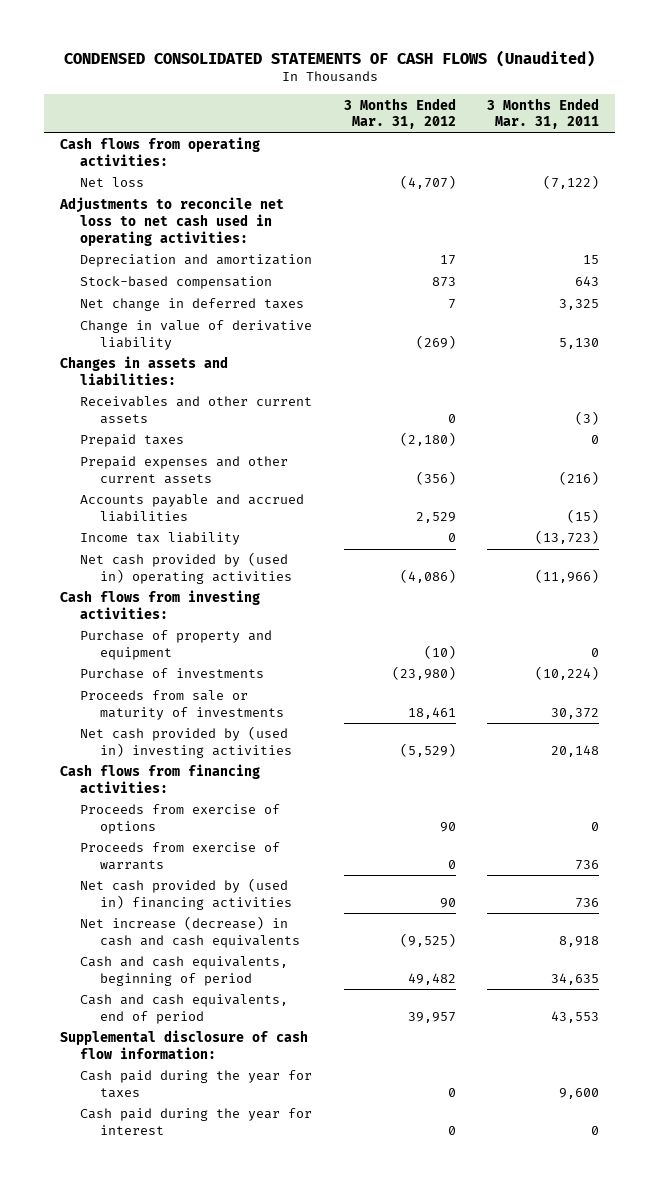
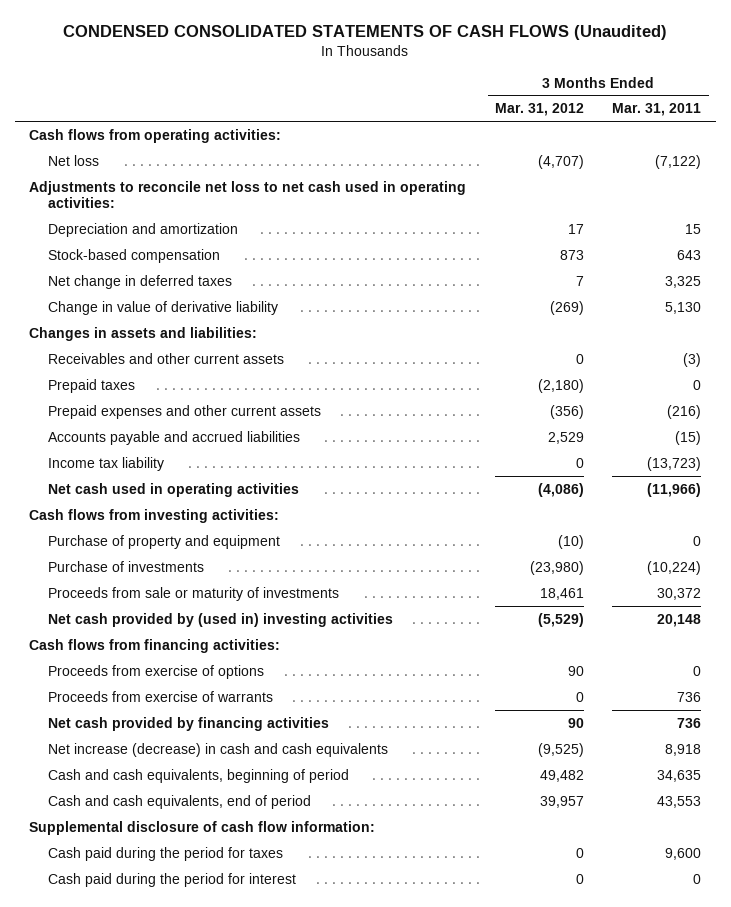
[79,552,293,585] Net cash provided by (used in) operating activities -> [47,482,299,497] Net cash used in operating activities
[79,878,293,911] Net cash provided by (used in) financing activities -> [47,716,329,731] Net cash provided by financing activities
[79,1070,312,1099] Cash paid during the year for taxes -> [47,846,283,861] Cash paid during the period for taxes
[79,1108,312,1136] Cash paid during the year for interest -> [47,872,296,887] Cash paid during the period for interest

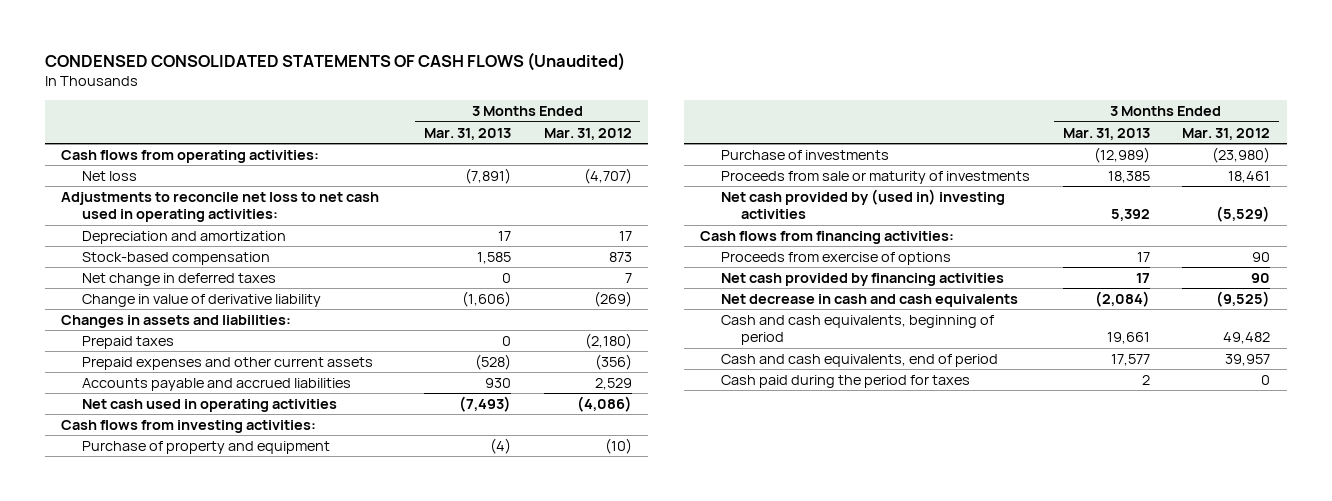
[612,103,702,117] Mar. 31, 2011 -> none
none -> [423,127,511,140] Mar. 31, 2013
[47,352,284,364] Receivables and other current assets -> none
[47,456,164,471] Income tax liability -> none
[47,690,273,702] Proceeds from exercise of warrants -> none
[47,742,388,757] Net increase (decrease) in cash and cash equivalents -> [720,293,1018,307] Net decrease in cash and cash equivalents
[29,820,376,835] Supplemental disclosure of cash flow information: -> none
[47,872,296,887] Cash paid during the period for interest -> none

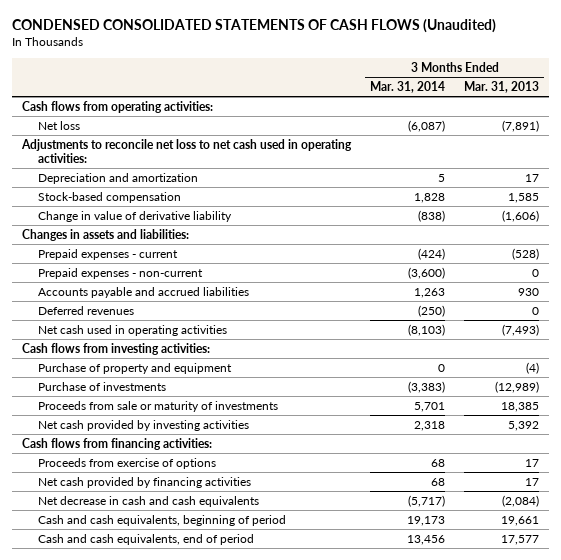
[543,127,632,140] Mar. 31, 2012 -> none
none -> [369,81,445,94] Mar. 31, 2014
[81,272,276,286] Net change in deferred taxes -> none
[81,335,174,349] Prepaid taxes -> none
[81,356,373,370] Prepaid expenses and other current assets -> [38,248,179,260] Prepaid expenses - current
none -> [38,267,204,279] Prepaid expenses - non-current
none -> [38,305,135,315] Deferred revenues
[720,188,1005,220] Net cash provided by (used in) investing activities -> [38,419,250,431] Net cash provided by investing activities
[720,374,970,388] Cash paid during the period for taxes -> none

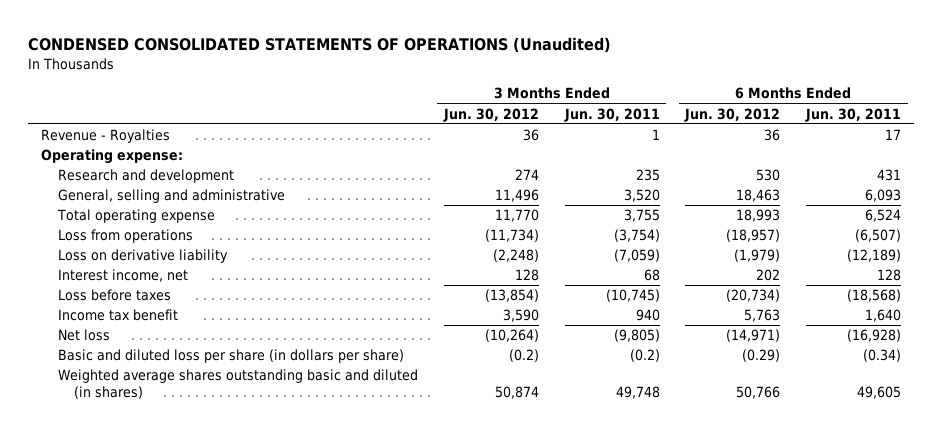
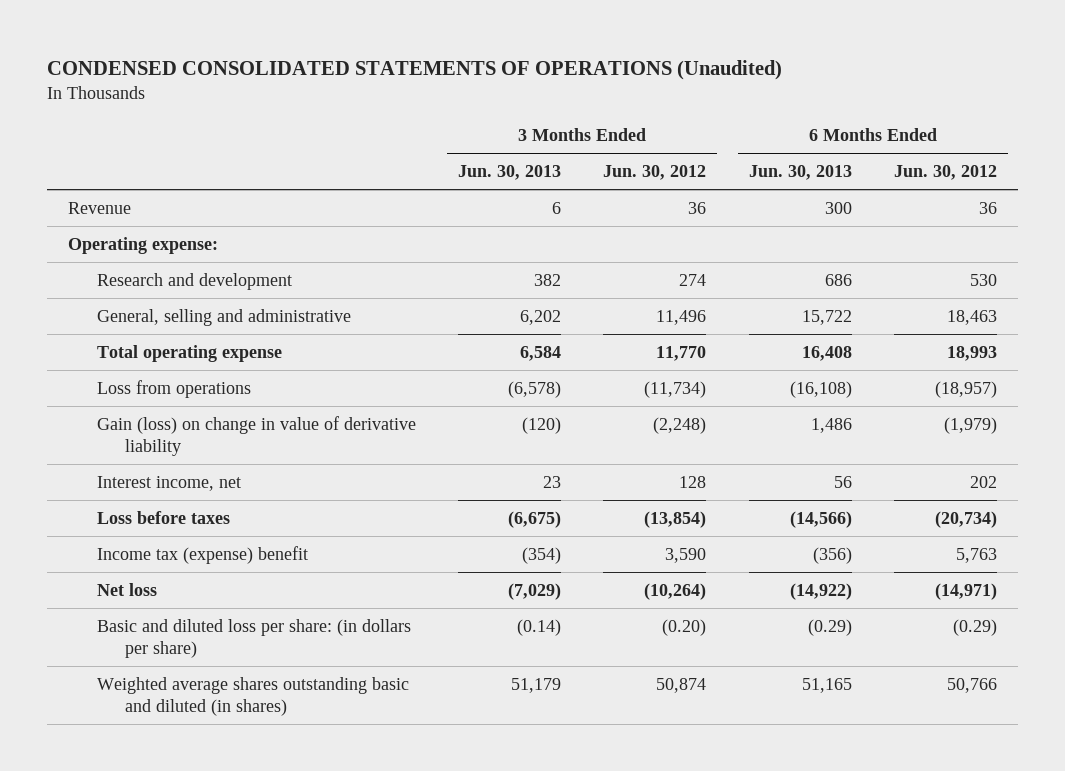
[563,107,660,122] Jun. 30, 2011 -> none
[805,107,902,122] Jun. 30, 2011 -> none
none -> [458,164,562,180] Jun. 30, 2013
none -> [748,164,852,180] Jun. 30, 2013
[41,129,171,144] Revenue - Royalties -> [68,201,132,214] Revenue
[57,249,228,264] Loss on derivative liability -> [96,415,416,457] Gain (loss) on change in value of derivative liability
[57,309,178,322] Income tax benefit -> [96,545,308,564] Income tax (expense) benefit
[57,349,404,364] Basic and diluted loss per share (in dollars per share) -> [96,618,411,659] Basic and diluted loss per share: (in dollars per share)
[508,349,539,363] (0.2) -> [662,618,707,636] (0.20)

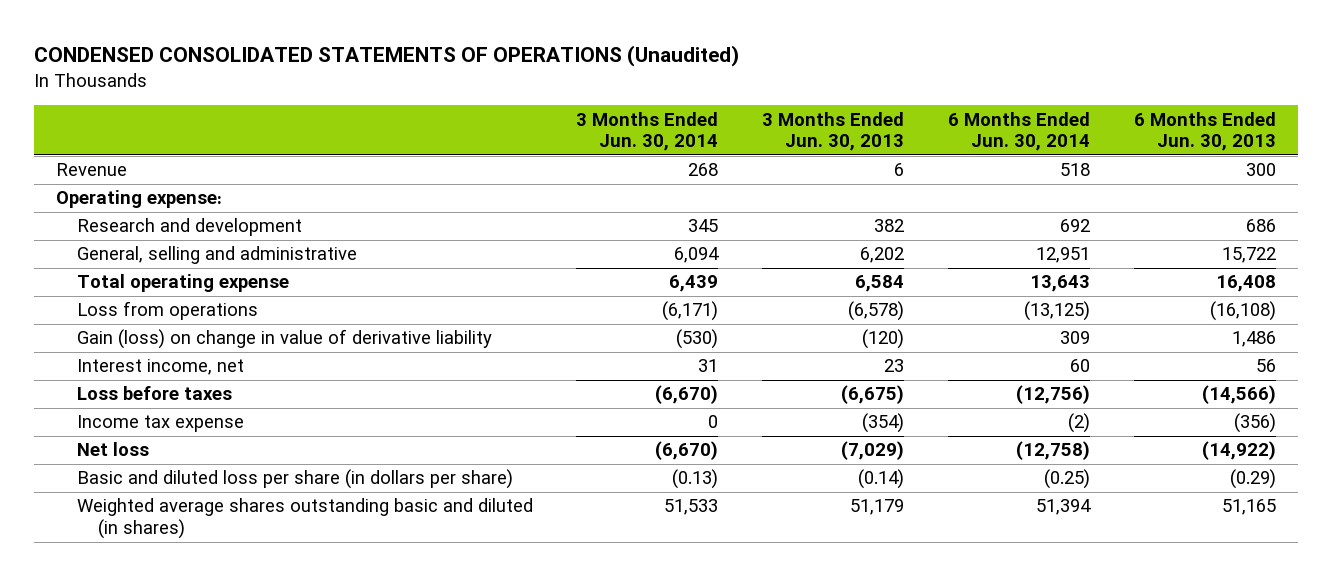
[603,164,707,180] Jun. 30, 2012 -> none
[894,164,998,180] Jun. 30, 2012 -> none
none -> [576,111,719,152] 3 Months Ended Jun. 30, 2014
none -> [948,111,1091,152] 6 Months Ended Jun. 30, 2014
[96,545,308,564] Income tax (expense) benefit -> [76,415,244,433] Income tax expense
[96,618,411,659] Basic and diluted loss per share: (in dollars per share) -> [76,469,513,490] Basic and diluted loss per share (in dollars per share)

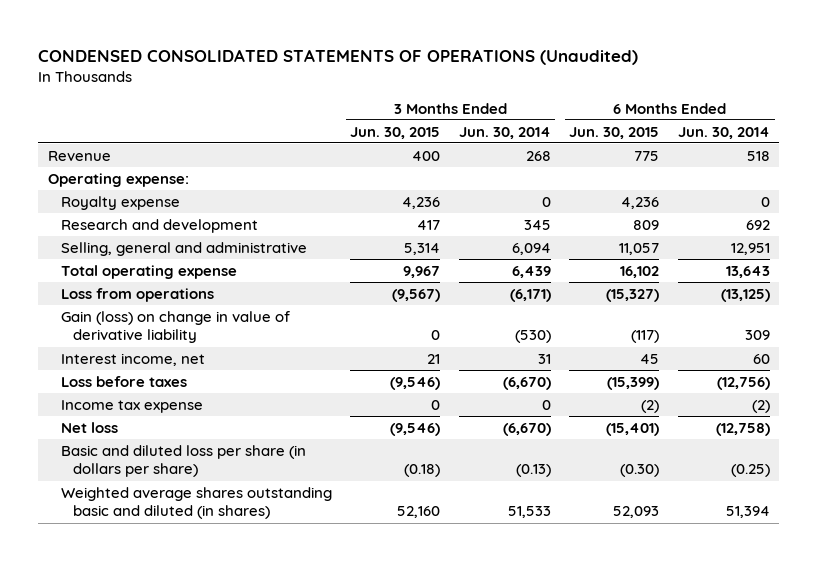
[762,111,905,152] 3 Months Ended Jun. 30, 2013 -> none
[1133,111,1276,152] 6 Months Ended Jun. 30, 2013 -> none
none -> [350,126,441,139] Jun. 30, 2015
none -> [569,126,660,139] Jun. 30, 2015
none -> [60,195,180,210] Royalty expense
[76,246,357,265] General, selling and administrative -> [60,241,307,256] Selling, general and administrative

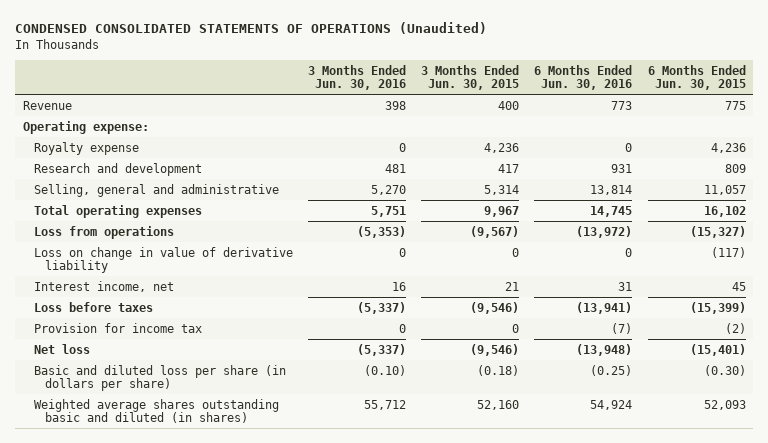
[458,126,551,139] Jun. 30, 2014 -> none
[678,126,771,139] Jun. 30, 2014 -> none
none -> [308,64,407,90] 3 Months Ended Jun. 30, 2016
none -> [534,64,633,90] 6 Months Ended Jun. 30, 2016
[60,264,237,279] Total operating expense -> [33,204,202,218] Total operating expenses
[60,310,290,344] Gain (loss) on change in value of derivative liability -> [33,246,293,273] Loss on change in value of derivative liability
[60,399,203,413] Income tax expense -> [33,322,202,333] Provision for income tax

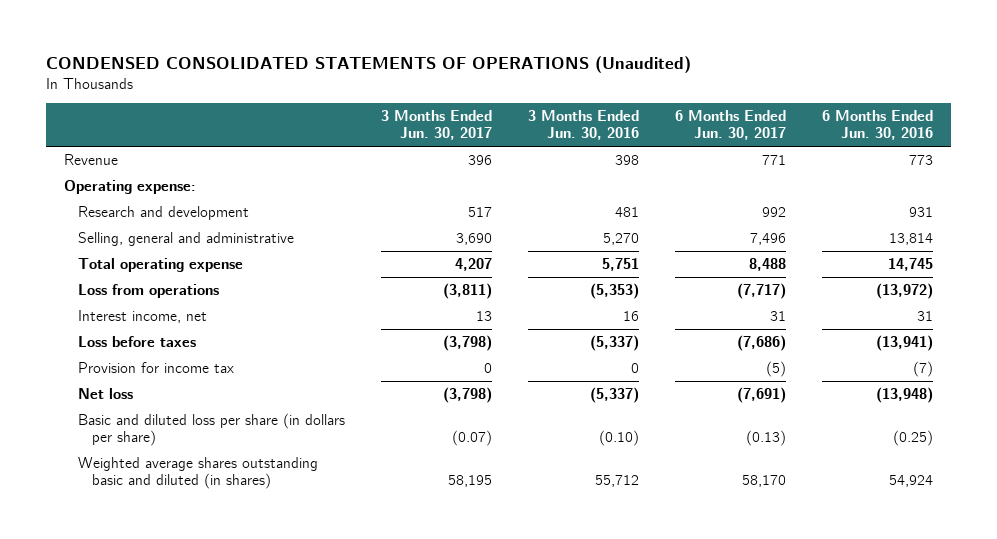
[421,64,520,90] 3 Months Ended Jun. 30, 2015 -> none
[647,64,746,90] 6 Months Ended Jun. 30, 2015 -> none
none -> [381,110,493,141] 3 Months Ended Jun. 30, 2017
none -> [675,110,787,141] 6 Months Ended Jun. 30, 2017
[33,141,139,155] Royalty expense -> none
[33,204,202,218] Total operating expenses -> [78,258,244,273] Total operating expense
[33,246,293,273] Loss on change in value of derivative liability -> none

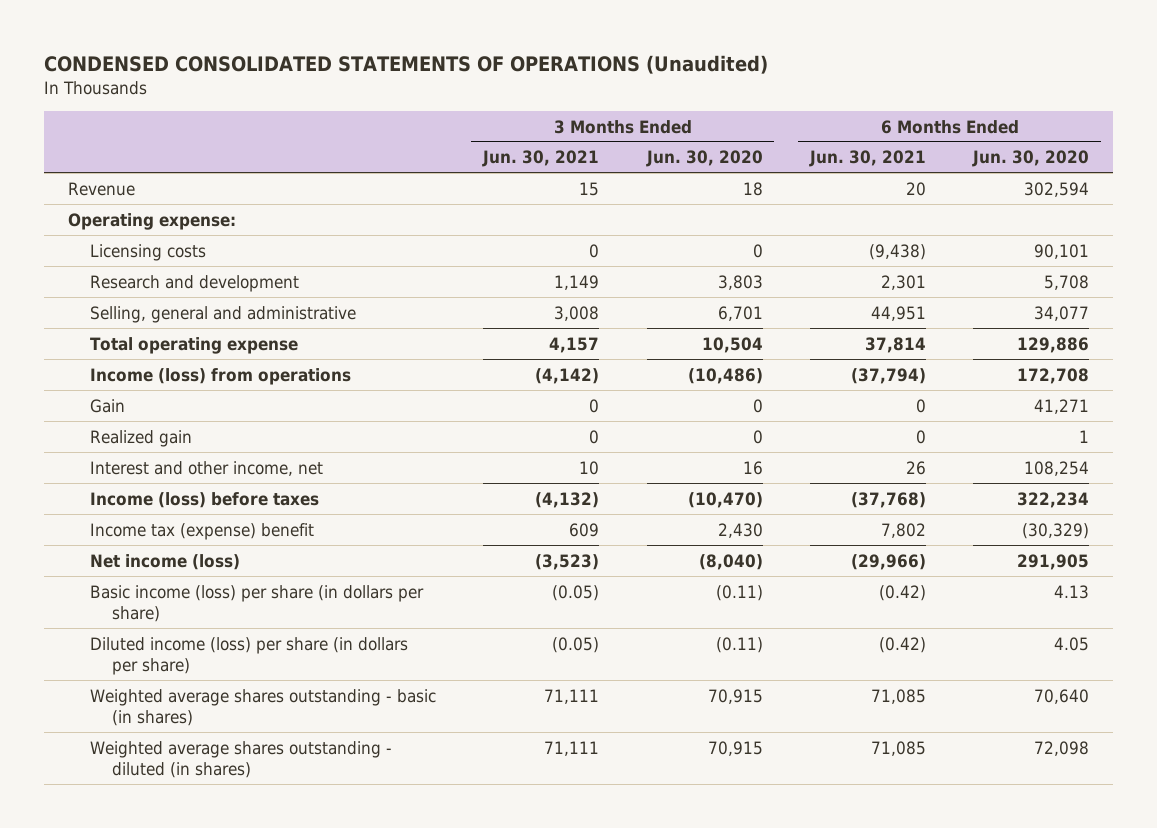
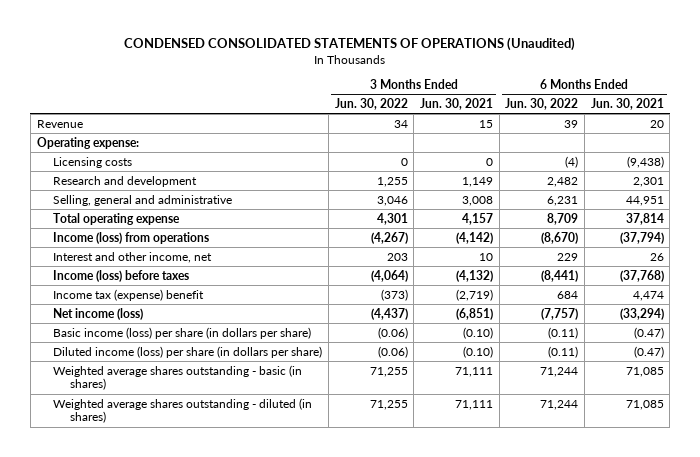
[645,150,763,168] Jun. 30, 2020 -> none
[972,150,1090,168] Jun. 30, 2020 -> none
none -> [334,97,408,110] Jun. 30, 2022
none -> [505,97,579,110] Jun. 30, 2022
[89,398,125,413] Gain -> none
[89,429,192,447] Realized gain -> none
[569,522,600,537] 609 -> [455,288,493,301] (2,719)
[880,522,926,538] 7,802 -> [632,290,664,301] 4,474
[535,553,600,570] (3,523) -> [455,307,493,320] (6,851)
[850,553,926,570] (29,966) -> [619,307,664,320] (33,294)
[552,584,600,601] (0.05) -> [462,326,493,339] (0.10)
[878,584,926,601] (0.42) -> [633,326,664,339] (0.47)
[552,636,600,653] (0.05) -> [462,345,493,358] (0.10)
[878,636,926,653] (0.42) -> [633,345,664,358] (0.47)

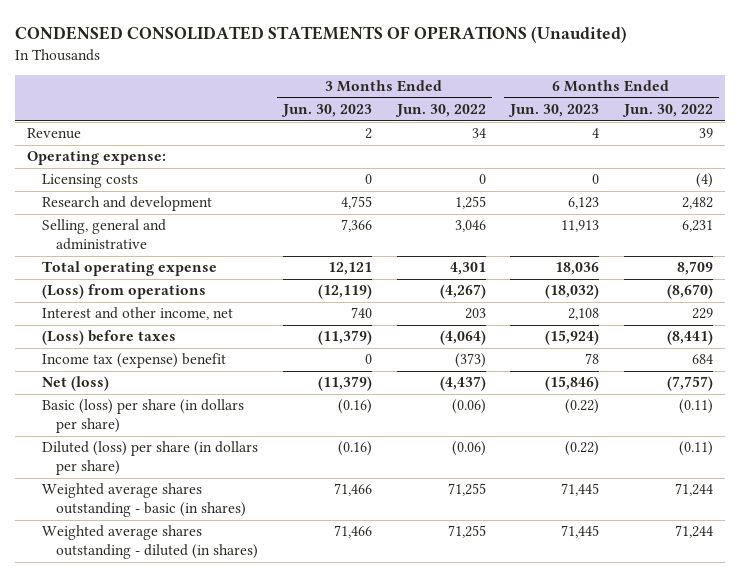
[419,97,493,110] Jun. 30, 2021 -> none
[590,97,664,110] Jun. 30, 2021 -> none
none -> [280,104,372,118] Jun. 30, 2023
none -> [508,104,600,118] Jun. 30, 2023
[53,231,210,244] Income (loss) from operations -> [41,284,206,300] (Loss) from operations
[53,269,190,282] Income (loss) before taxes -> [41,330,176,346] (Loss) before taxes
[53,307,144,320] Net income (loss) -> [41,376,109,392] Net (loss)
[53,326,312,339] Basic income (loss) per share (in dollars per share) -> [41,399,244,434] Basic (loss) per share (in dollars per share)
[53,345,323,358] Diluted income (loss) per share (in dollars per share) -> [41,441,258,476] Diluted (loss) per share (in dollars per share)

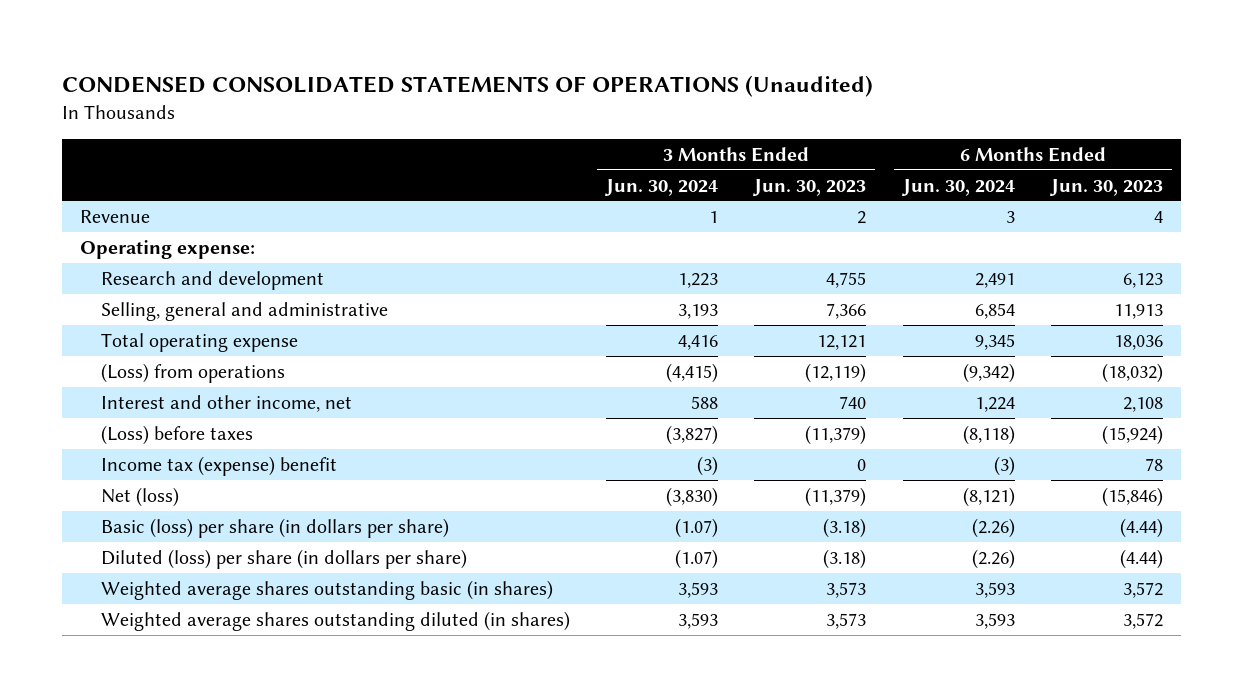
[394,104,486,118] Jun. 30, 2022 -> none
[621,104,713,118] Jun. 30, 2022 -> none
none -> [603,178,718,196] Jun. 30, 2024
none -> [900,178,1015,196] Jun. 30, 2024
[41,174,138,189] Licensing costs -> none
[337,399,372,415] (0.16) -> [823,517,867,538] (3.18)
[565,399,600,415] (0.22) -> [1120,517,1164,538] (4.44)
[337,441,372,457] (0.16) -> [823,548,867,569] (3.18)
[565,441,600,457] (0.22) -> [1120,548,1164,569] (4.44)
[41,483,247,518] Weighted average shares outstanding - basic (in shares) -> [100,579,553,600] Weighted average shares outstanding basic (in shares)
[333,483,372,497] 71,466 -> [826,581,867,598] 3,573
[561,483,600,497] 71,445 -> [1123,581,1164,598] 3,572
[41,525,259,560] Weighted average shares outstanding - diluted (in shares) -> [100,610,570,631] Weighted average shares outstanding diluted (in shares)
[333,525,372,539] 71,466 -> [826,612,867,629] 3,573
[561,525,600,539] 71,445 -> [1123,612,1164,629] 3,572

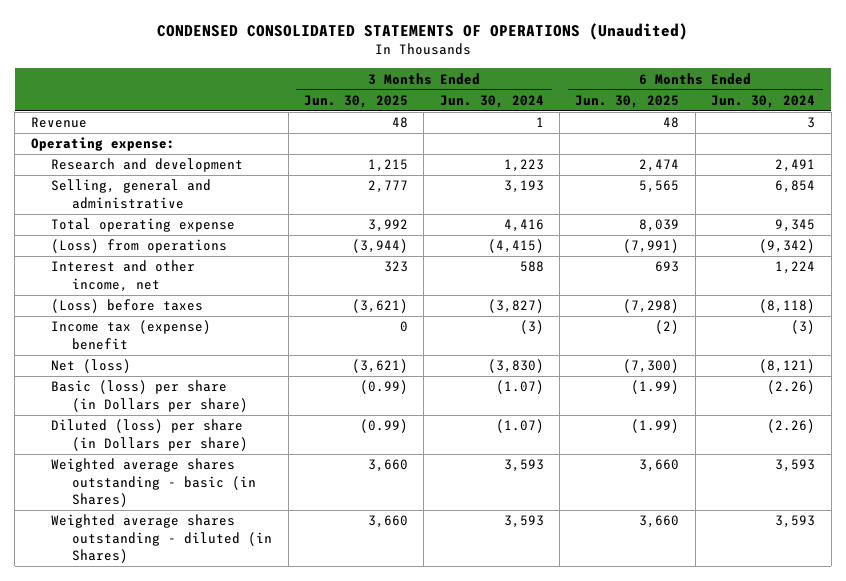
[752,178,867,196] Jun. 30, 2023 -> none
[1049,178,1164,196] Jun. 30, 2023 -> none
none -> [303,94,408,108] Jun. 30, 2025
none -> [575,94,680,108] Jun. 30, 2025
[100,517,449,538] Basic (loss) per share (in dollars per share) -> [51,380,249,412] Basic (loss) per share (in Dollars per share)
[100,548,467,569] Diluted (loss) per share (in dollars per share) -> [51,419,249,451] Diluted (loss) per share (in Dollars per share)
[100,579,553,600] Weighted average shares outstanding basic (in shares) -> [51,458,257,508] Weighted average shares outstanding - basic (in Shares)
[100,610,570,631] Weighted average shares outstanding diluted (in shares) -> [51,514,273,564] Weighted average shares outstanding - diluted (in Shares)

